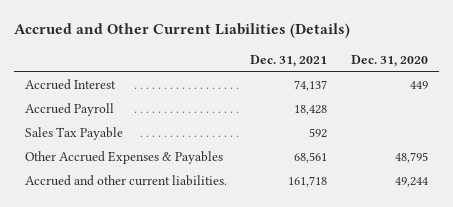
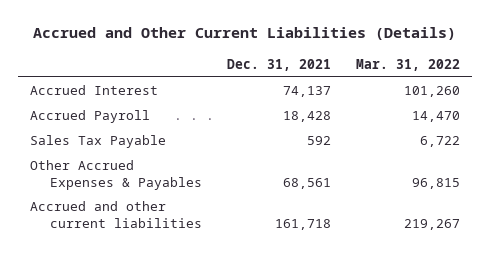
[350,55,428,68] Dec. 31, 2020 -> none
none -> [355,58,460,71] Mar. 31, 2022
[25,175,228,187] Accrued and other current liabilities. -> [30,201,202,228] Accrued and other current liabilities

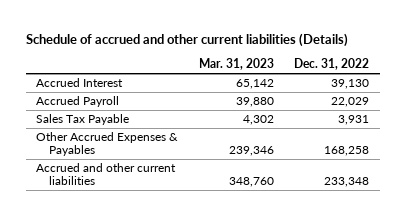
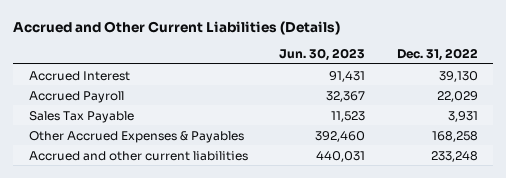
[26,32,349,47] Schedule of accrued and other current liabilities (Details) -> [13,20,341,35] Accrued and Other Current Liabilities (Details)
[198,58,274,71] Mar. 31, 2023 -> none
none -> [279,48,366,62] Jun. 30, 2023
[324,177,370,188] 233,348 -> [430,150,478,162] 233,248

